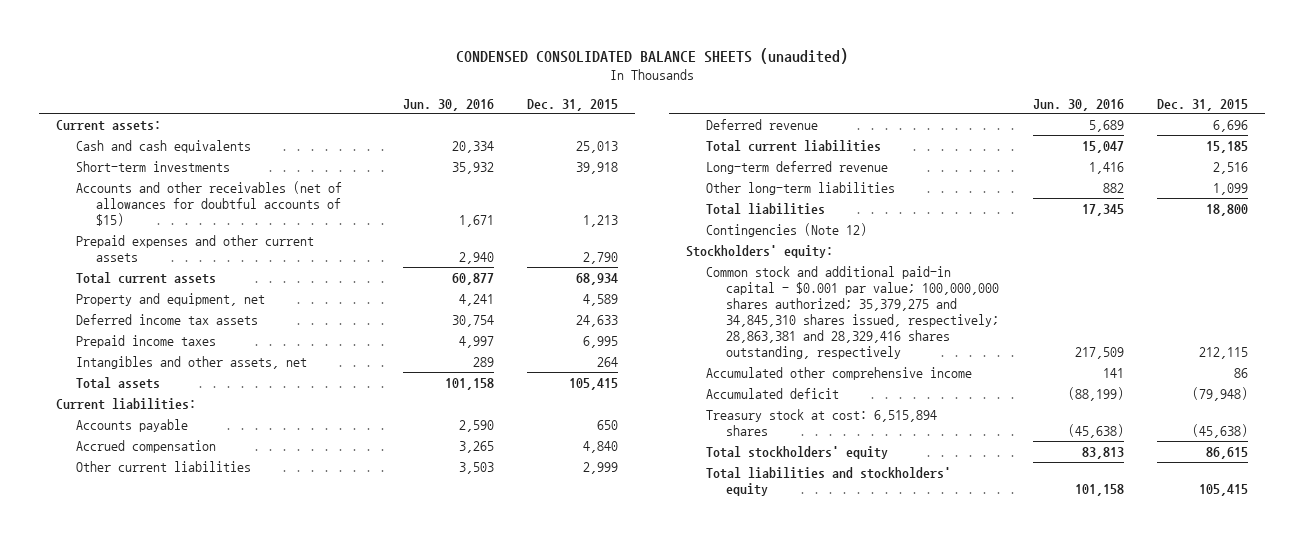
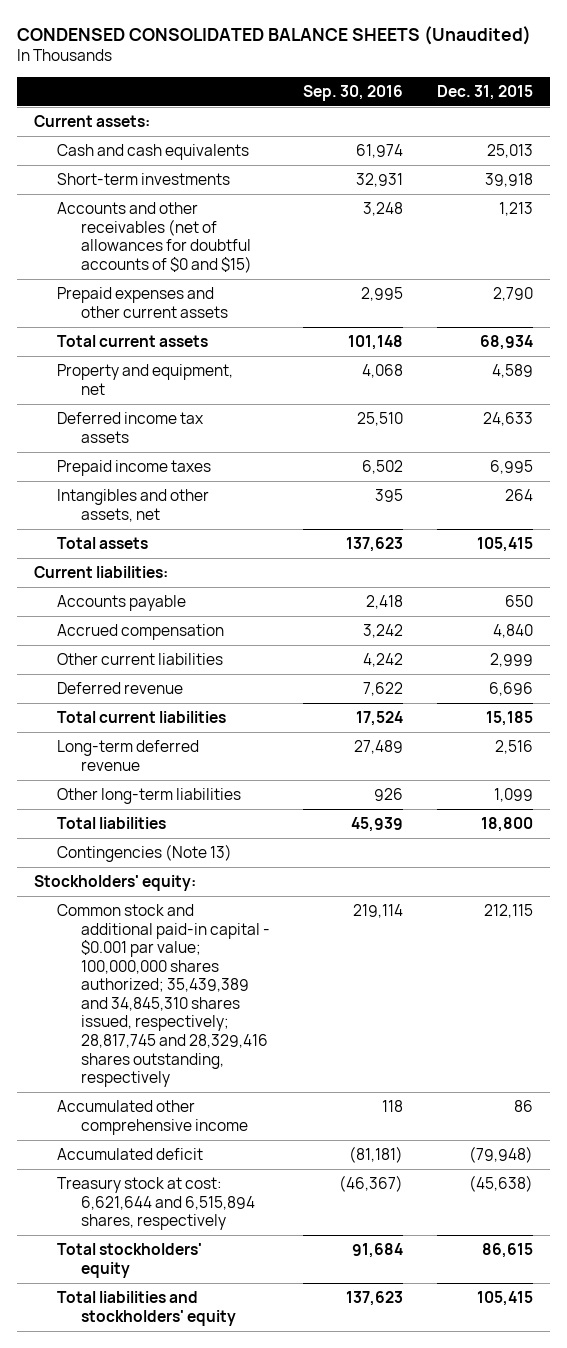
[456,47,849,64] CONDENSED CONSOLIDATED BALANCE SHEETS (unaudited) -> [16,25,531,45] CONDENSED CONSOLIDATED BALANCE SHEETS (Unaudited)
[402,98,494,111] Jun. 30, 2016 -> none
none -> [303,84,404,101] Sep. 30, 2016
[76,180,343,226] Accounts and other receivables (net of allowances for doubtful accounts of $15) -> [57,202,252,273] Accounts and other receivables (net of allowances for doubtful accounts of $0 and $15)
[706,222,868,237] Contingencies (Note 12) -> [57,844,233,863] Contingencies (Note 13)
[706,265,1000,359] Common stock and additional paid-in capital - $0.001 par value; 100,000,000 shares authorized; 35,379,275 and 34,845,310 shares issued, respectively; 28,863,381 and 28,329,416 shares outstanding, respectively -> [57,904,270,1088] Common stock and additional paid-in capital - $0.001 par value; 100,000,000 shares authorized; 35,439,389 and 34,845,310 shares issued, respectively; 28,817,745 and 28,329,416 shares outstanding, respectively
[706,408,938,436] Treasury stock at cost: 6,515,894 shares -> [57,1177,255,1231] Treasury stock at cost: 6,621,644 and 6,515,894 shares, respectively

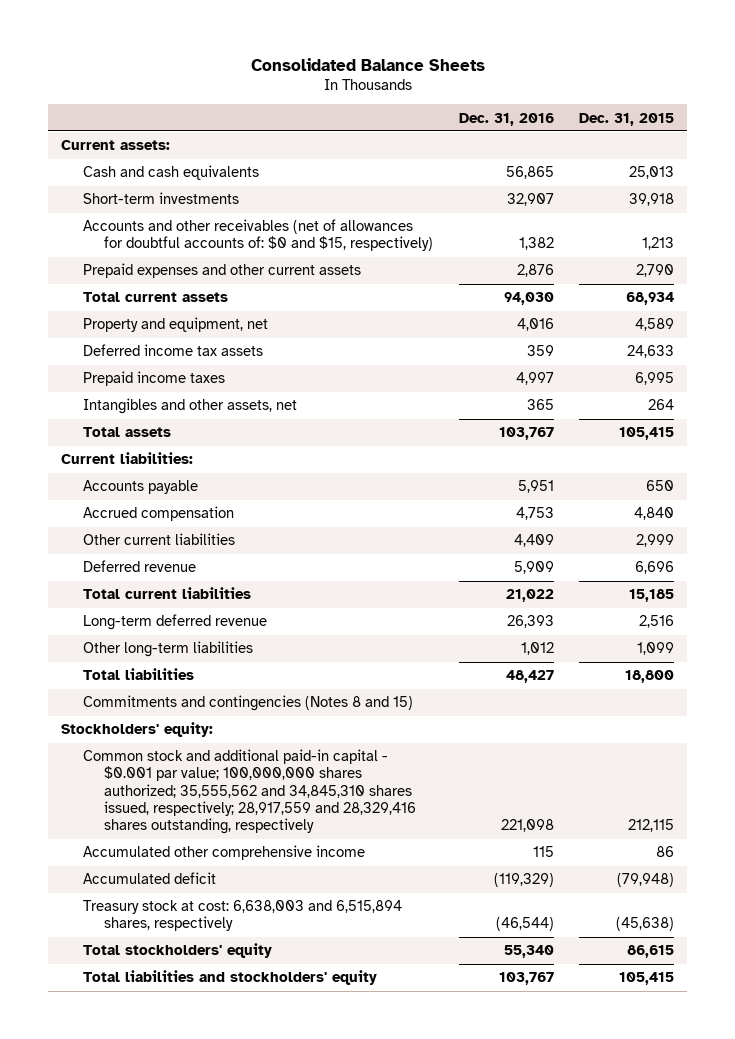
[16,25,531,45] CONDENSED CONSOLIDATED BALANCE SHEETS (Unaudited) -> [250,57,485,71] Consolidated Balance Sheets
[303,84,404,101] Sep. 30, 2016 -> none
none -> [458,112,554,126] Dec. 31, 2016
[57,202,252,273] Accounts and other receivables (net of allowances for doubtful accounts of $0 and $15) -> [82,219,434,252] Accounts and other receivables (net of allowances for doubtful accounts of: $0 and $15, respectively)
[57,844,233,863] Contingencies (Note 13) -> [82,695,413,712] Commitments and contingencies (Notes 8 and 15)
[57,904,270,1088] Common stock and additional paid-in capital - $0.001 par value; 100,000,000 shares authorized; 35,439,389 and 34,845,310 shares issued, respectively; 28,817,745 and 28,329,416 shares outstanding, respectively -> [82,749,417,835] Common stock and additional paid-in capital - $0.001 par value; 100,000,000 shares authorized; 35,555,562 and 34,845,310 shares issued, respectively; 28,917,559 and 28,329,416 shares outstanding, respectively
[57,1177,255,1231] Treasury stock at cost: 6,621,644 and 6,515,894 shares, respectively -> [82,900,402,932] Treasury stock at cost: 6,638,003 and 6,515,894 shares, respectively

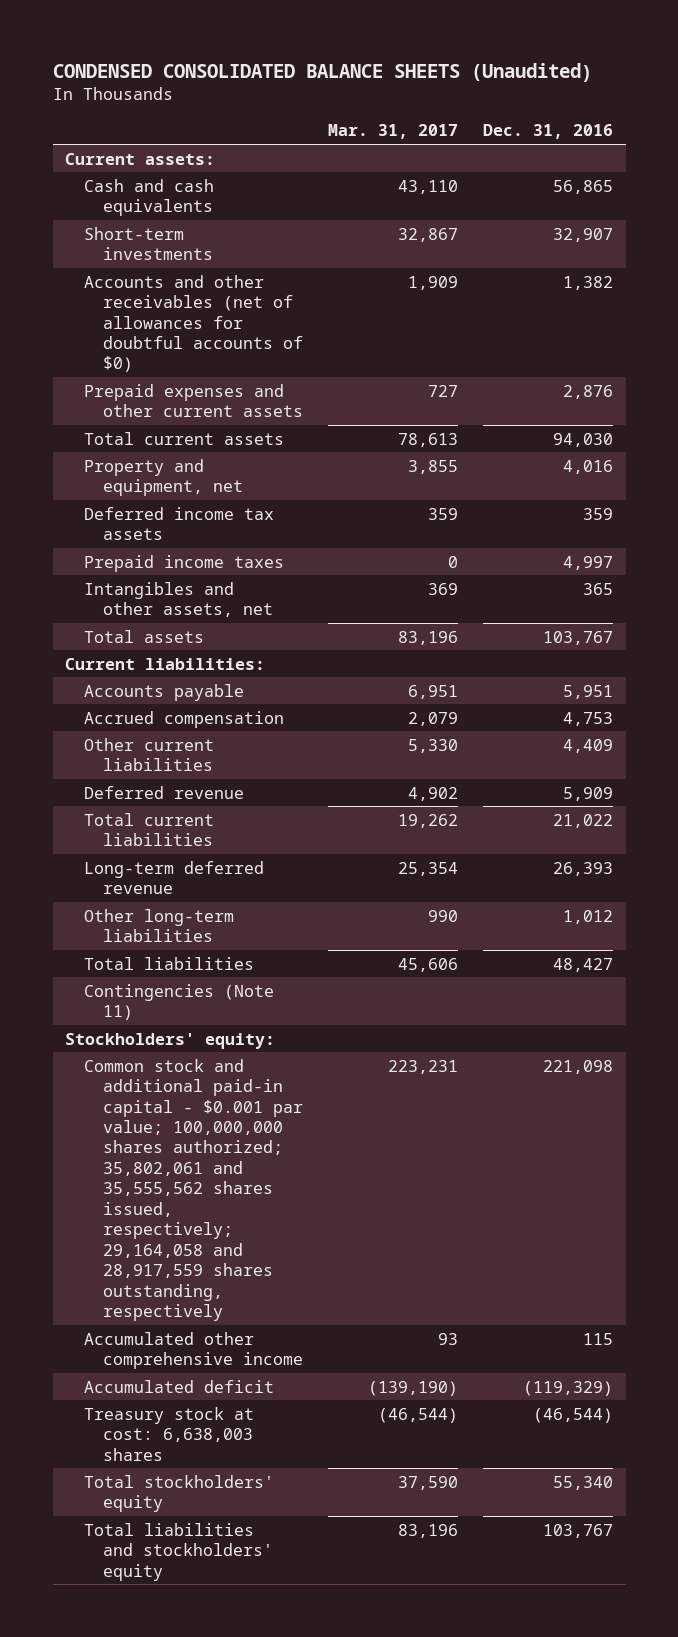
[250,57,485,71] Consolidated Balance Sheets -> [52,63,592,83] CONDENSED CONSOLIDATED BALANCE SHEETS (Unaudited)
[579,112,675,126] Dec. 31, 2015 -> none
none -> [328,124,459,140] Mar. 31, 2017
[82,219,434,252] Accounts and other receivables (net of allowances for doubtful accounts of: $0 and $15, respectively) -> [84,274,304,373] Accounts and other receivables (net of allowances for doubtful accounts of $0)
[82,695,413,712] Commitments and contingencies (Notes 8 and 15) -> [84,983,275,1021] Contingencies (Note 11)
[82,749,417,835] Common stock and additional paid-in capital - $0.001 par value; 100,000,000 shares authorized; 35,555,562 and 34,845,310 shares issued, respectively; 28,917,559 and 28,329,416 shares outstanding, respectively -> [84,1058,304,1322] Common stock and additional paid-in capital - $0.001 par value; 100,000,000 shares authorized; 35,802,061 and 35,555,562 shares issued, respectively; 29,164,058 and 28,917,559 shares outstanding, respectively
[82,900,402,932] Treasury stock at cost: 6,638,003 and 6,515,894 shares, respectively -> [84,1406,255,1461] Treasury stock at cost: 6,638,003 shares

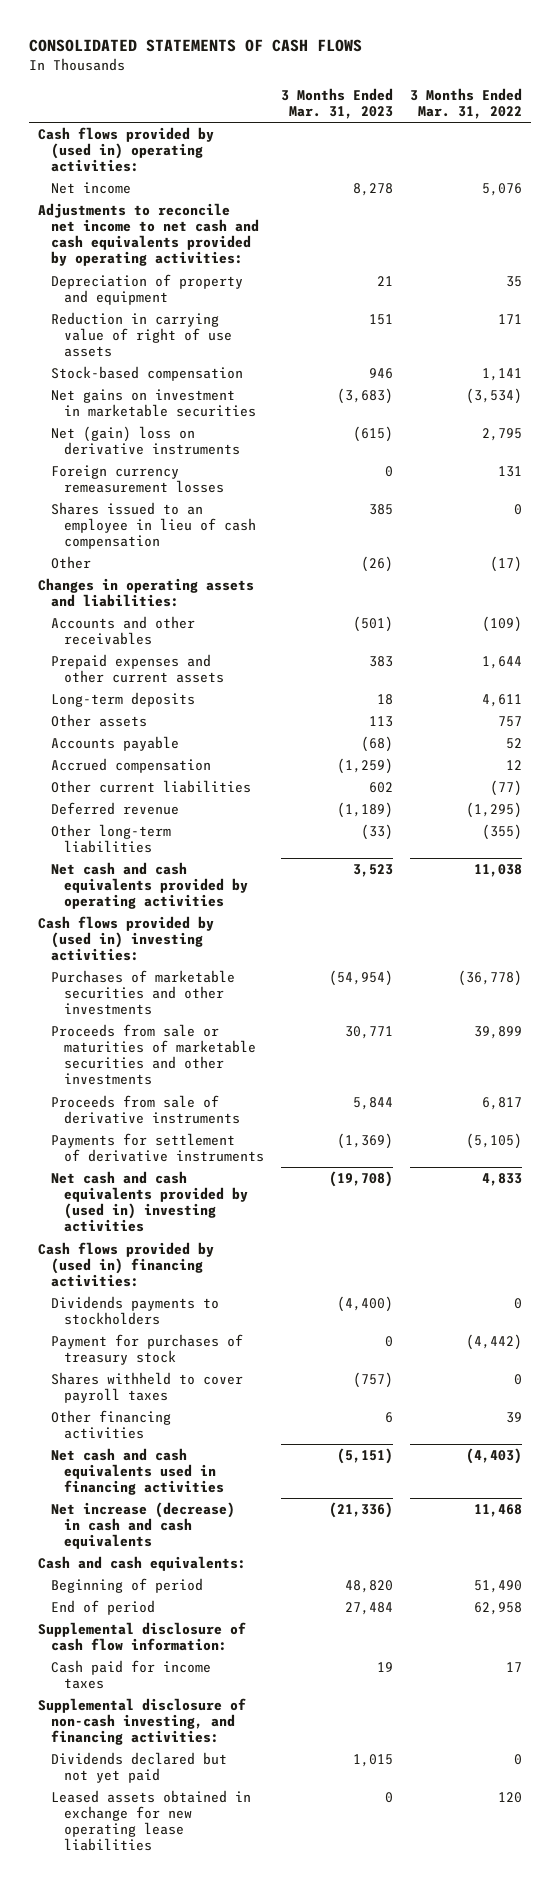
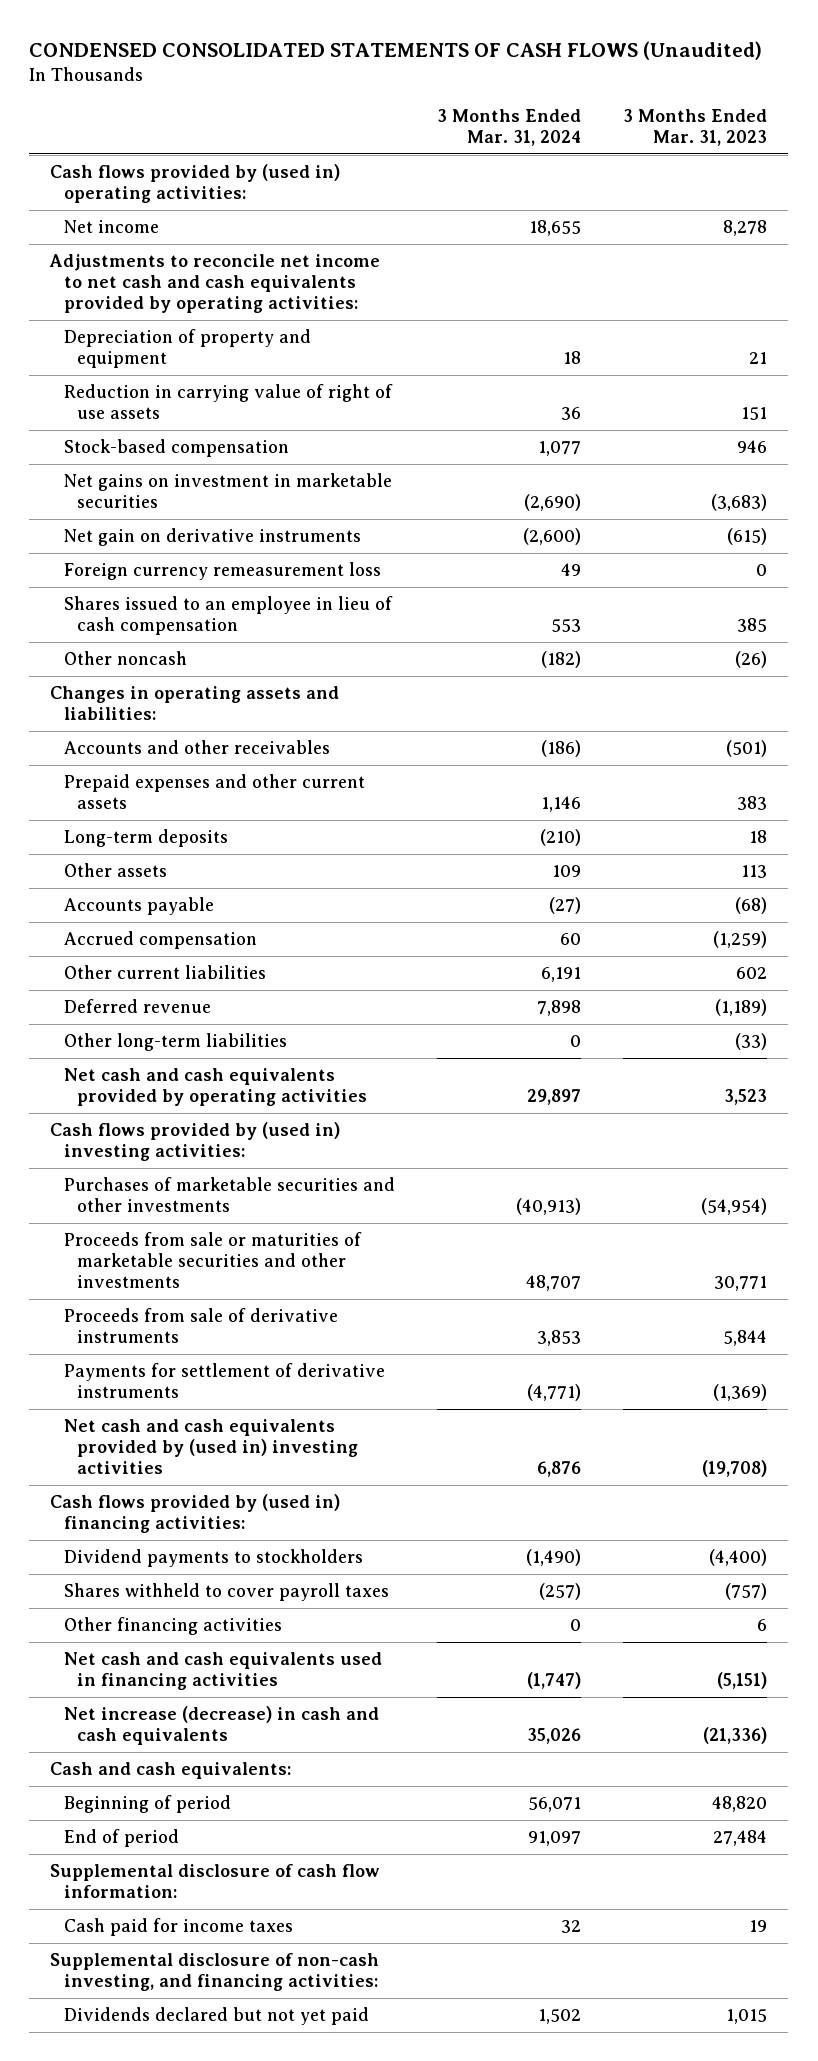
[29,38,363,52] CONSOLIDATED STATEMENTS OF CASH FLOWS -> [29,40,763,60] CONDENSED CONSOLIDATED STATEMENTS OF CASH FLOWS (Unaudited)
[410,87,523,119] 3 Months Ended Mar. 31, 2022 -> none
none -> [436,108,581,147] 3 Months Ended Mar. 31, 2024
[51,426,241,456] Net (gain) loss on derivative instruments -> [63,528,361,547] Net gain on derivative instruments
[51,465,225,494] Foreign currency remeasurement losses -> [63,562,381,581] Foreign currency remeasurement loss
[51,556,92,570] Other -> [63,651,187,666] Other noncash
[51,1334,244,1366] Payment for purchases of treasury stock -> none
[51,1296,220,1326] Dividends payments to stockholders -> [63,1549,363,1568] Dividend payments to stockholders
[51,1790,252,1852] Leased assets obtained in exchange for new operating lease liabilities -> none

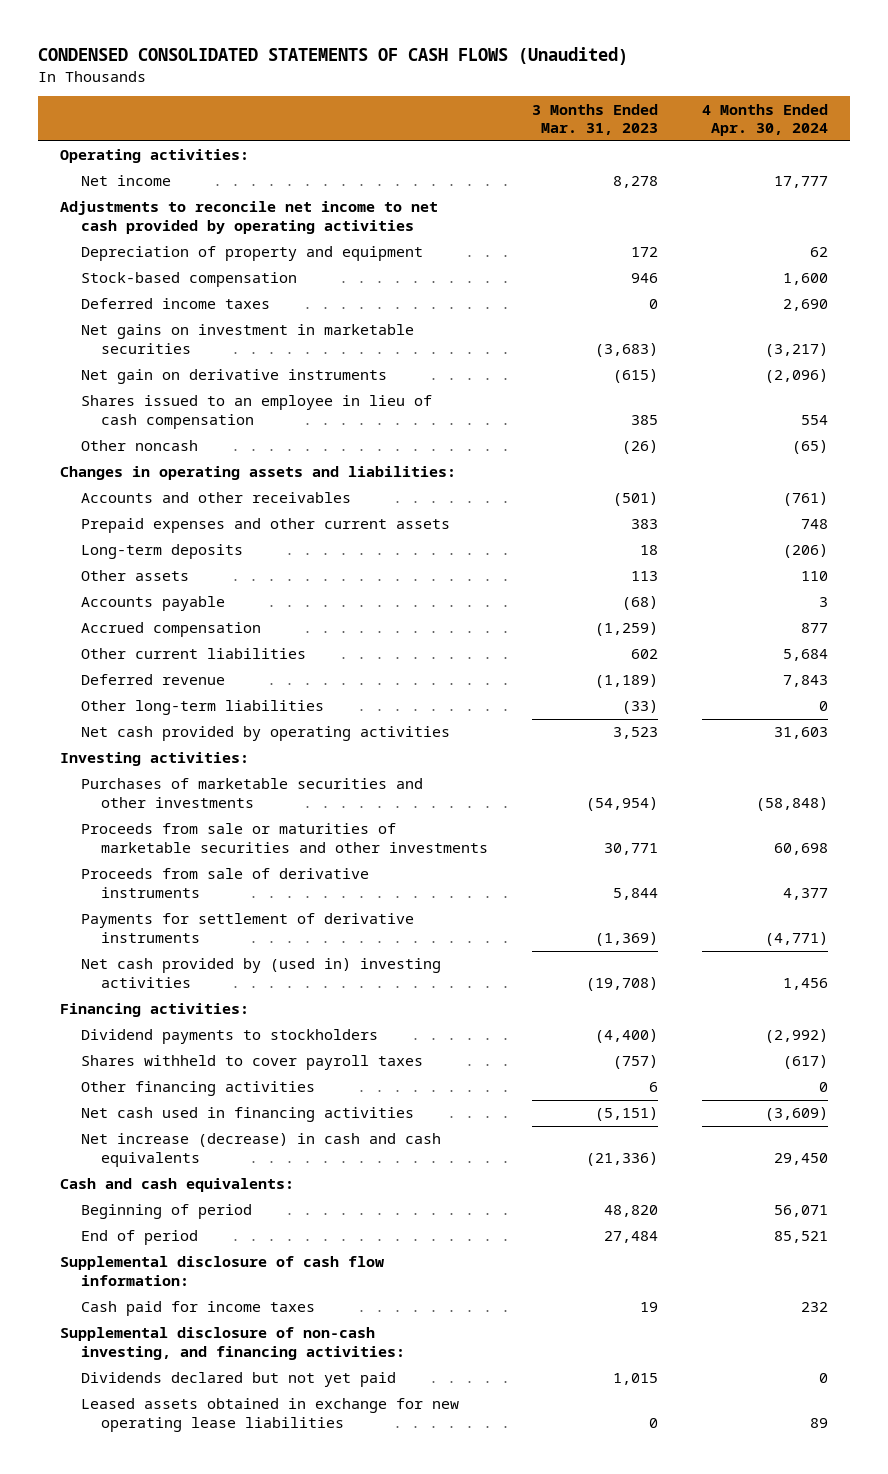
[436,108,581,147] 3 Months Ended Mar. 31, 2024 -> none
none -> [702,103,829,137] 4 Months Ended Apr. 30, 2024
[50,164,341,204] Cash flows provided by (used in) operating activities: -> [60,149,250,164] Operating activities:
[63,384,393,420] Reduction in carrying value of right of use assets -> none
[49,254,381,314] Adjustments to reconcile net income to net cash and cash equivalents provided by operating activities: -> [60,201,439,234] Adjustments to reconcile net income to net cash provided by operating activities
[749,352,768,365] 21 -> [630,247,658,258] 172
none -> [80,298,270,310] Deferred income taxes
[63,562,381,581] Foreign currency remeasurement loss -> none
[63,1068,367,1107] Net cash and cash equivalents provided by operating activities -> [80,726,450,742] Net cash provided by operating activities
[50,1122,341,1162] Cash flows provided by (used in) investing activities: -> [60,752,250,767] Investing activities:
[63,1419,358,1475] Net cash and cash equivalents provided by (used in) investing activities -> [80,958,441,988] Net cash provided by (used in) investing activities
[50,1494,341,1534] Cash flows provided by (used in) financing activities: -> [60,1003,250,1018] Financing activities:
[63,1652,382,1691] Net cash and cash equivalents used in financing activities -> [80,1107,414,1123] Net cash used in financing activities
none -> [80,1398,459,1432] Leased assets obtained in exchange for new operating lease liabilities

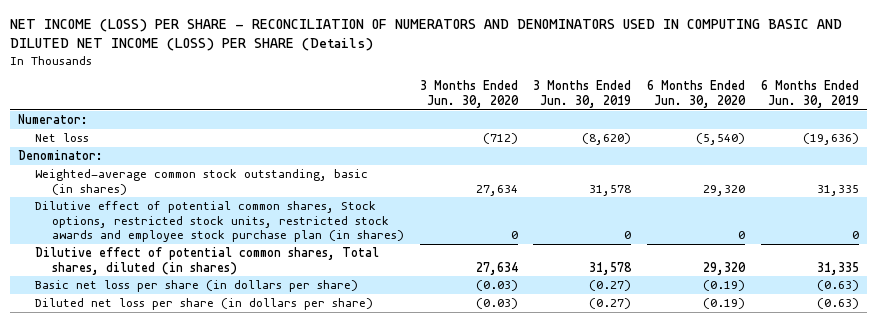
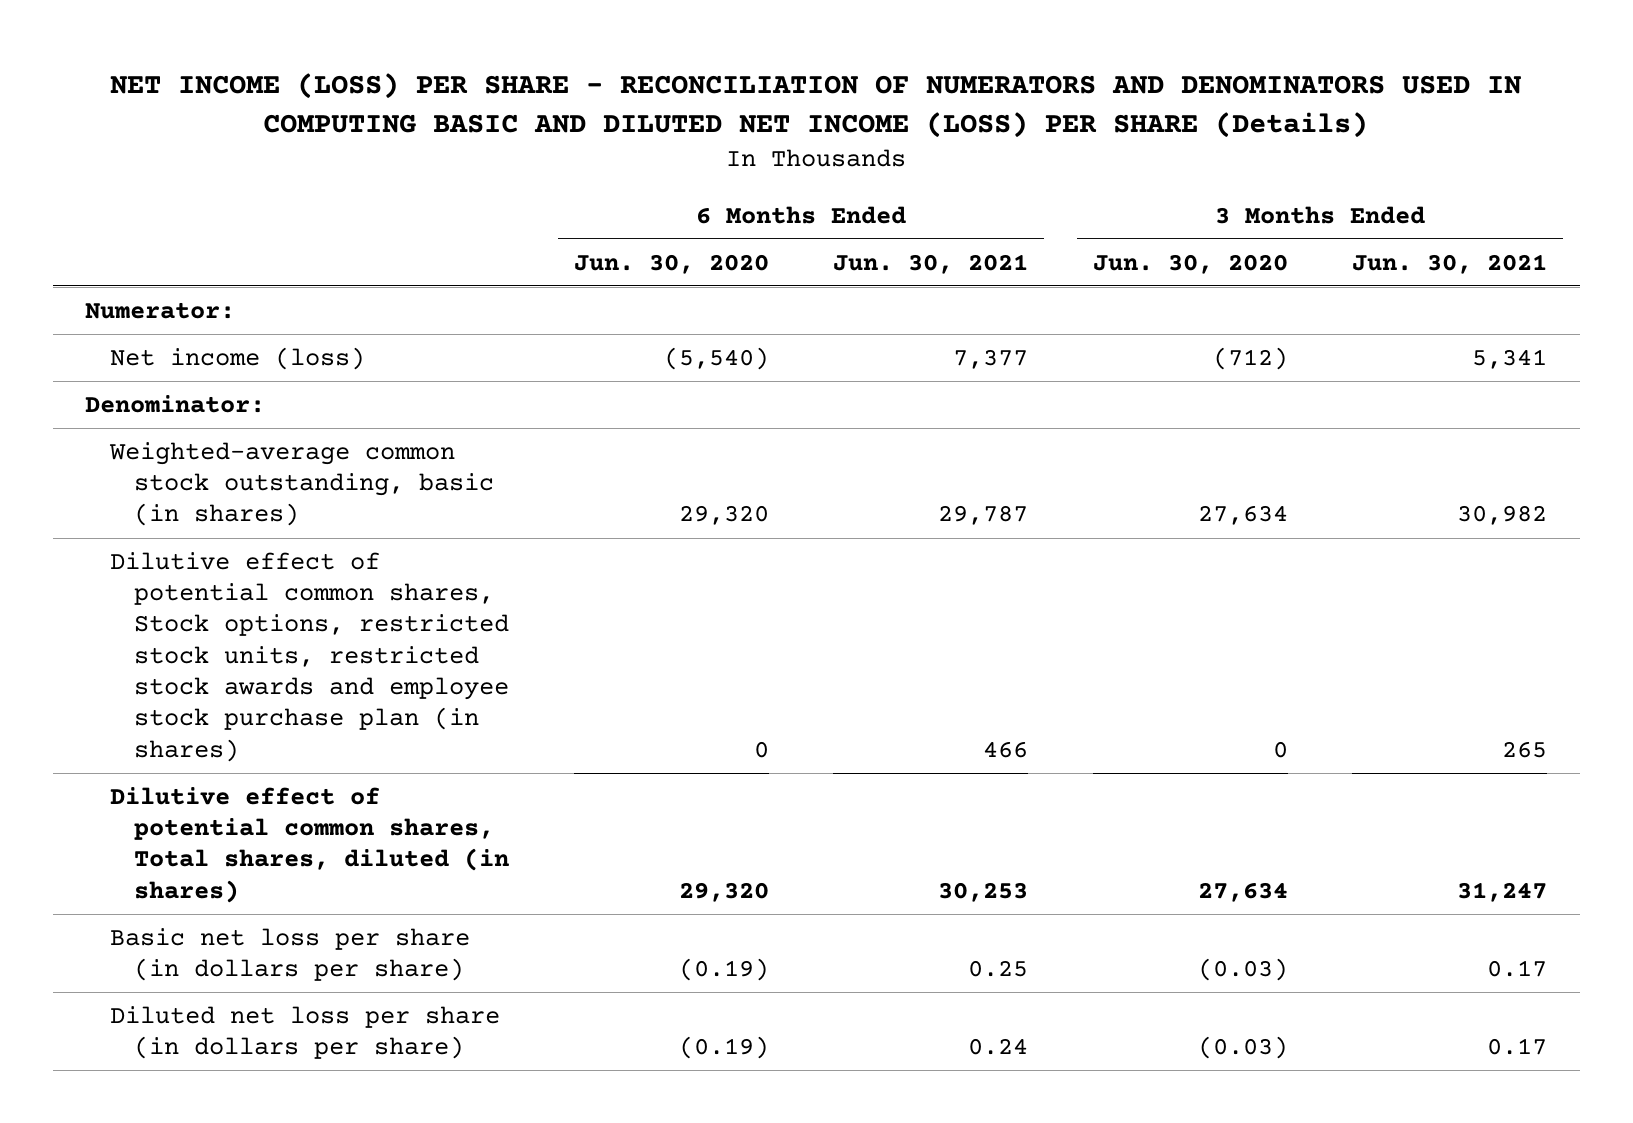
[533,80,632,108] 3 Months Ended Jun. 30, 2019 -> none
[761,80,860,108] 6 Months Ended Jun. 30, 2019 -> none
none -> [833,253,1029,274] Jun. 30, 2021
none -> [1352,253,1548,274] Jun. 30, 2021
[34,133,89,143] Net loss -> [109,346,365,370] Net income (loss)

